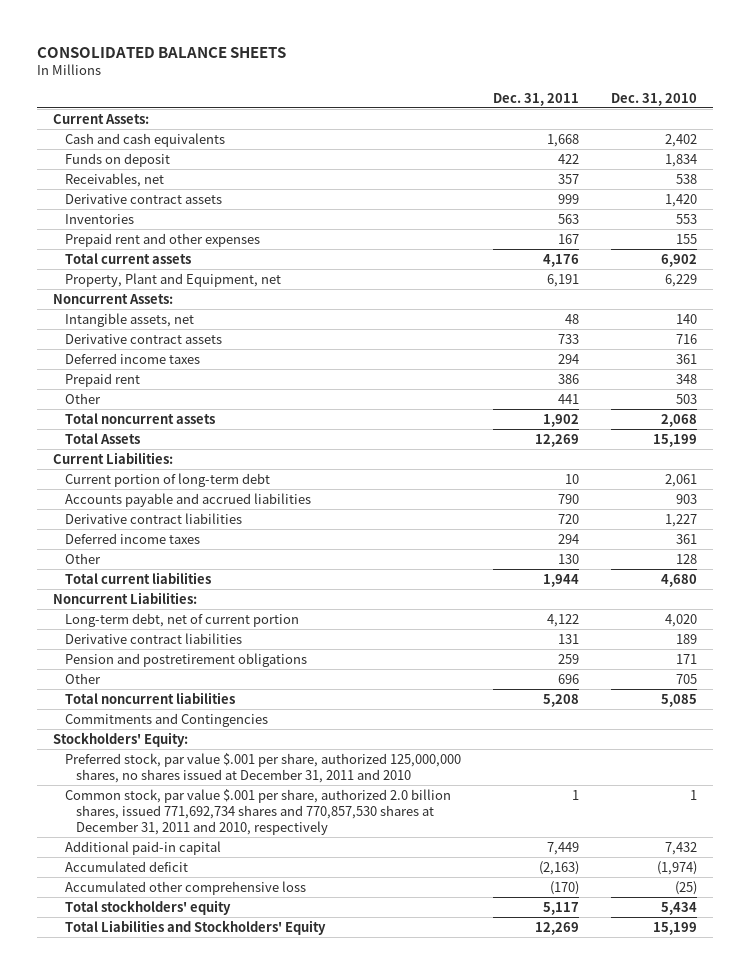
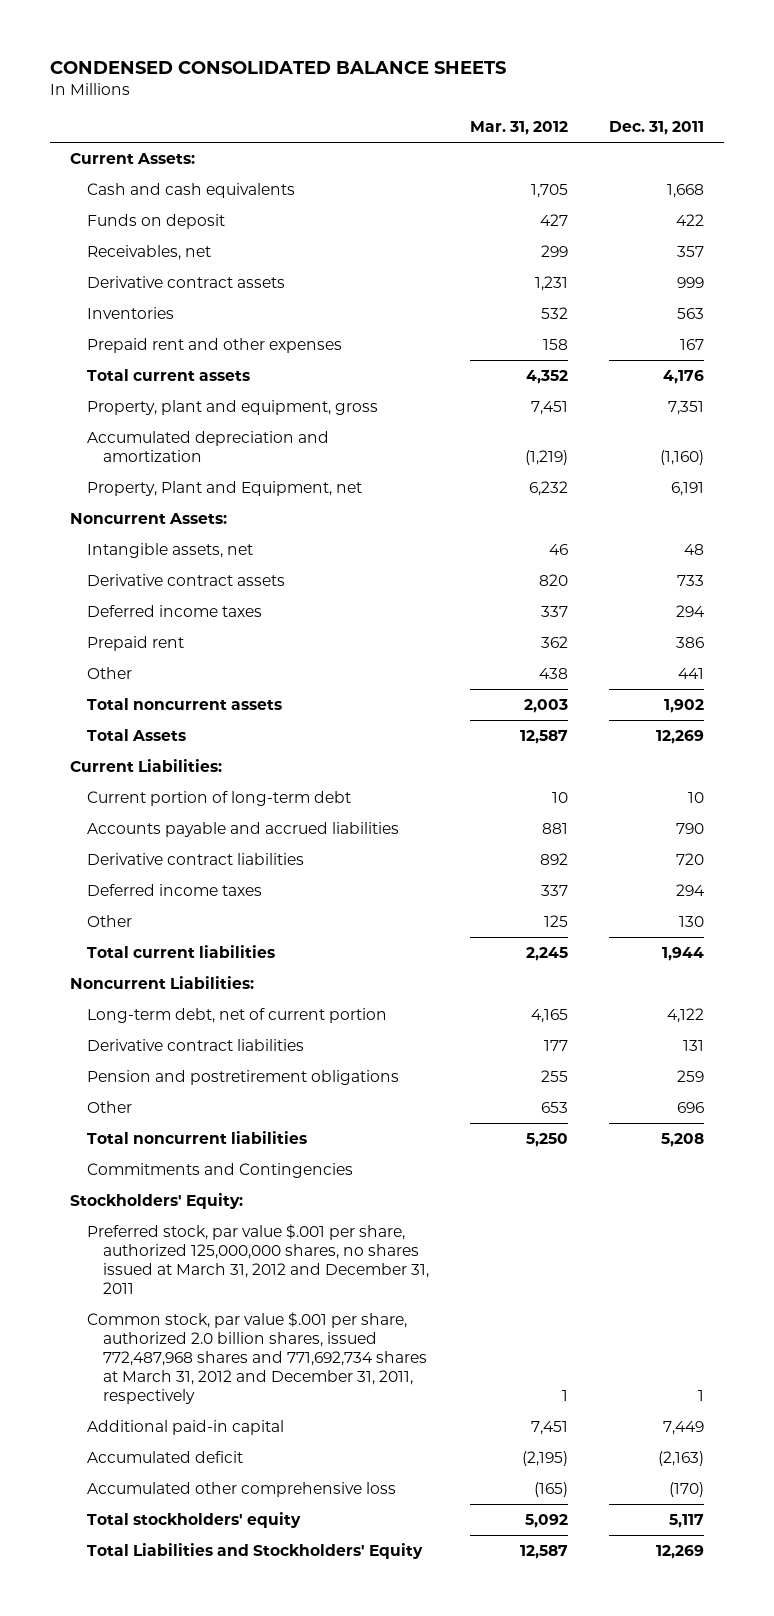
[37,46,287,58] CONSOLIDATED BALANCE SHEETS -> [49,61,506,75] CONDENSED CONSOLIDATED BALANCE SHEETS
[611,92,698,106] Dec. 31, 2010 -> none
none -> [469,120,568,135] Mar. 31, 2012
none -> [86,400,378,416] Property, plant and equipment, gross
none -> [86,431,329,462] Accumulated depreciation and amortization
[64,752,461,783] Preferred stock, par value $.001 per share, authorized 125,000,000 shares, no shares issued at December 31, 2011 and 2010 -> [86,1224,430,1294] Preferred stock, par value $.001 per share, authorized 125,000,000 shares, no shares issued at March 31, 2012 and December 31, 2011
[64,788,451,836] Common stock, par value $.001 per share, authorized 2.0 billion shares, issued 771,692,734 shares and 770,857,530 shares at December 31, 2011 and 2010, respectively -> [86,1312,428,1404] Common stock, par value $.001 per share, authorized 2.0 billion shares, issued 772,487,968 shares and 771,692,734 shares at March 31, 2012 and December 31, 2011, respectively

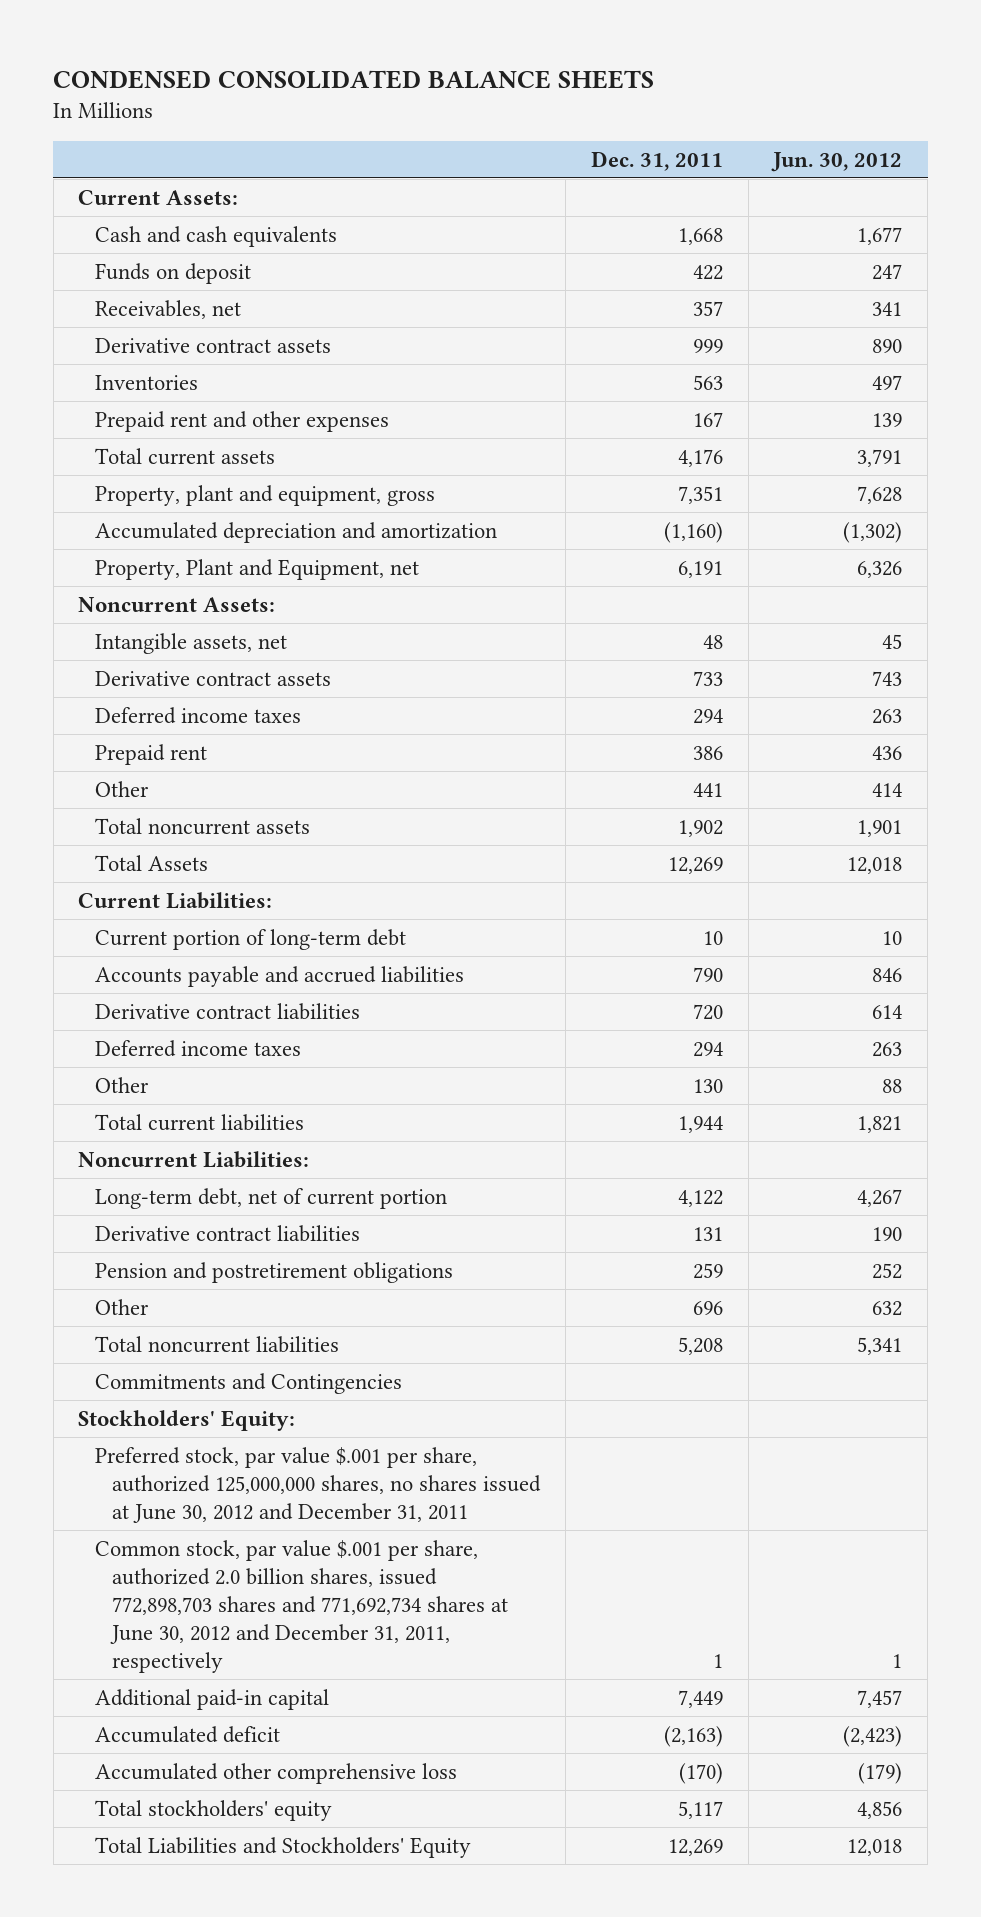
[469,120,568,135] Mar. 31, 2012 -> none
none -> [771,151,903,172] Jun. 30, 2012
[86,1224,430,1294] Preferred stock, par value $.001 per share, authorized 125,000,000 shares, no shares issued at March 31, 2012 and December 31, 2011 -> [95,1446,542,1524] Preferred stock, par value $.001 per share, authorized 125,000,000 shares, no shares issued at June 30, 2012 and December 31, 2011
[86,1312,428,1404] Common stock, par value $.001 per share, authorized 2.0 billion shares, issued 772,487,968 shares and 771,692,734 shares at March 31, 2012 and December 31, 2011, respectively -> [95,1539,509,1674] Common stock, par value $.001 per share, authorized 2.0 billion shares, issued 772,898,703 shares and 771,692,734 shares at June 30, 2012 and December 31, 2011, respectively

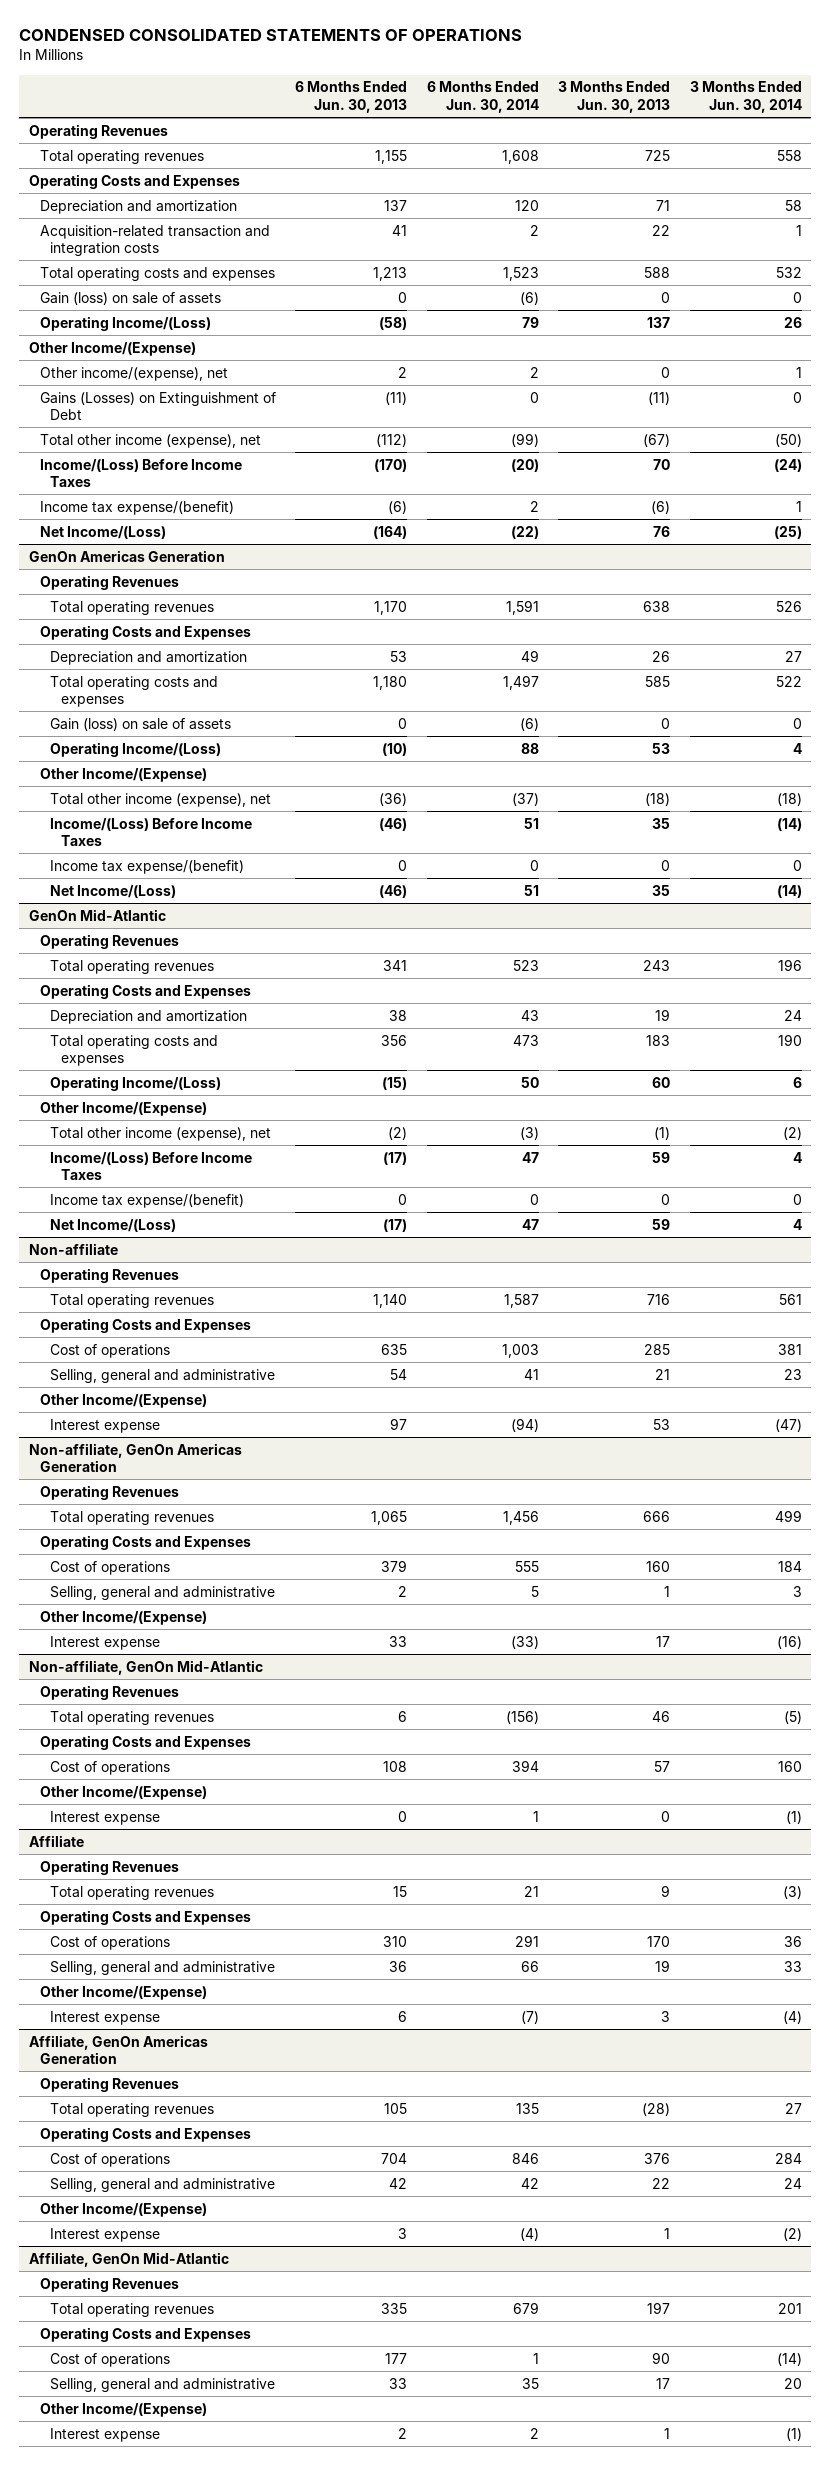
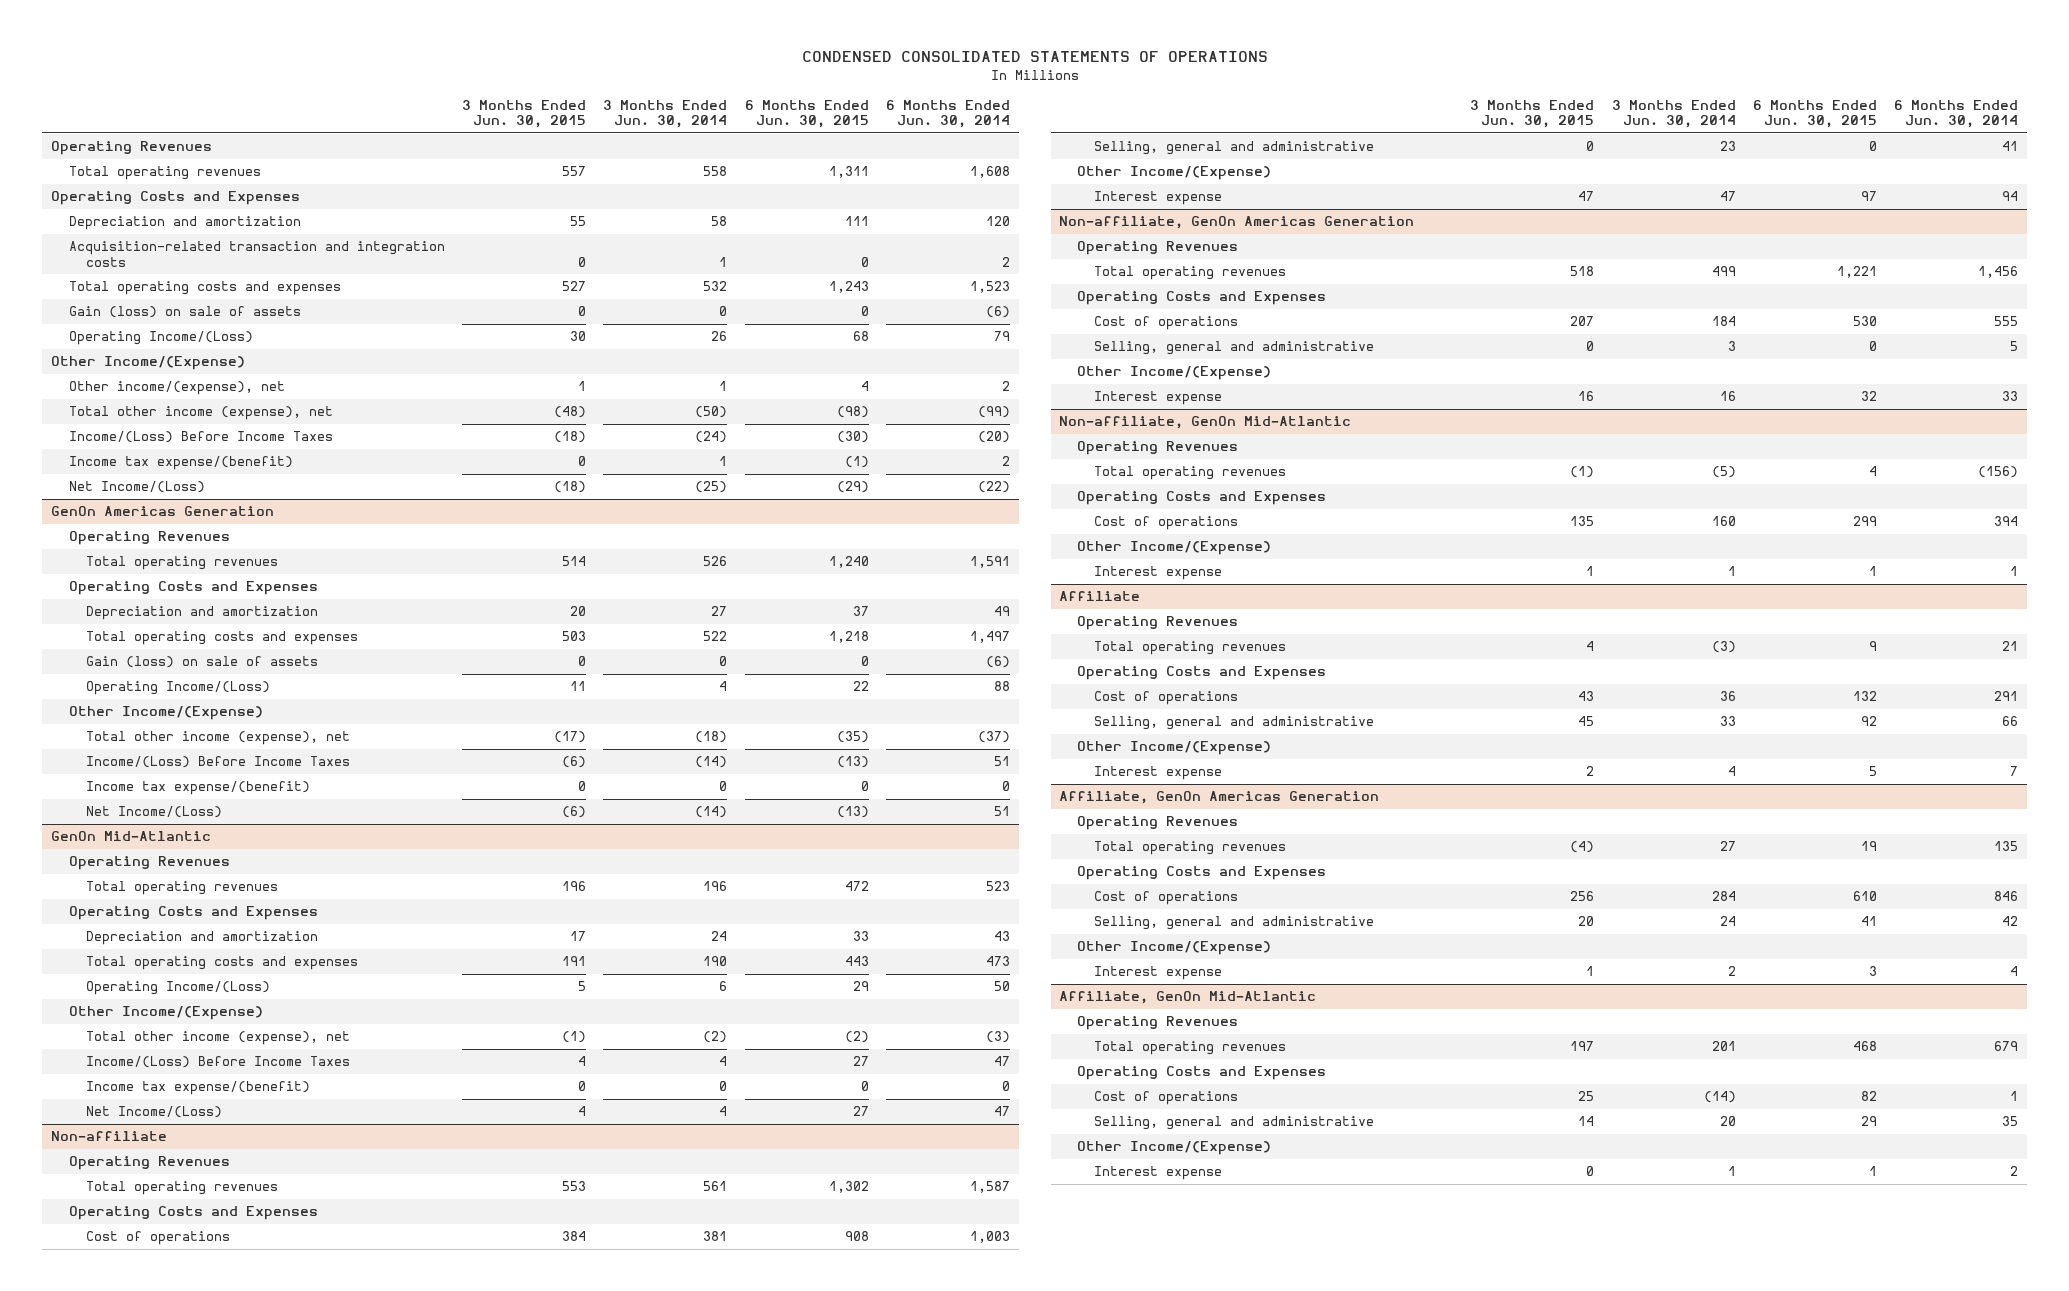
[295,81,408,113] 6 Months Ended Jun. 30, 2013 -> none
[558,81,671,113] 3 Months Ended Jun. 30, 2013 -> none
none -> [462,99,587,129] 3 Months Ended Jun. 30, 2015
none -> [744,99,869,129] 6 Months Ended Jun. 30, 2015
[39,391,276,421] Gains (Losses) on Extinguishment of Debt -> none
[510,1417,539,1432] (94) -> [2002,191,2019,202] 94
[774,1418,802,1432] (47) -> [1719,191,1736,202] 47
[510,1635,539,1649] (33) -> [2002,391,2019,402] 33
[776,1635,802,1649] (16) -> [1719,391,1736,402] 16
[785,1810,802,1824] (1) -> [1727,566,1736,577] 1
[520,2010,539,2024] (7) -> [2010,766,2019,777] 7
[782,2010,802,2024] (4) -> [1727,766,1736,777] 4
[519,2227,539,2241] (4) -> [2010,966,2019,977] 4
[782,2227,802,2241] (2) -> [1727,966,1736,977] 2
[785,2427,802,2441] (1) -> [1727,1166,1736,1177] 1

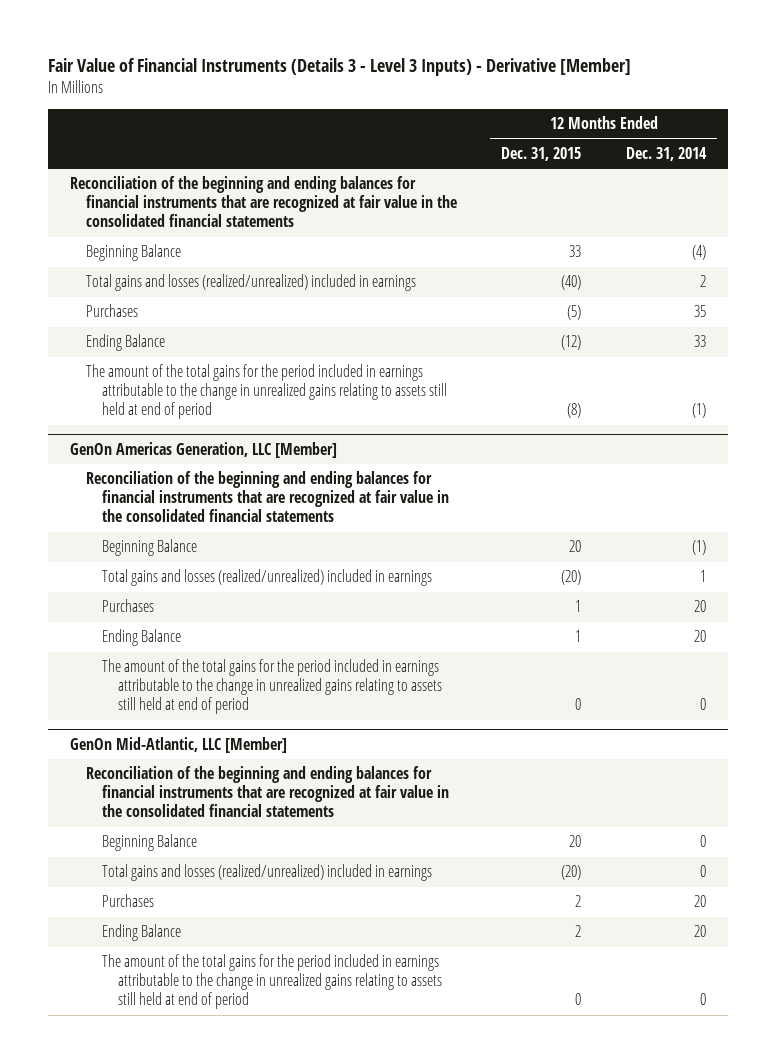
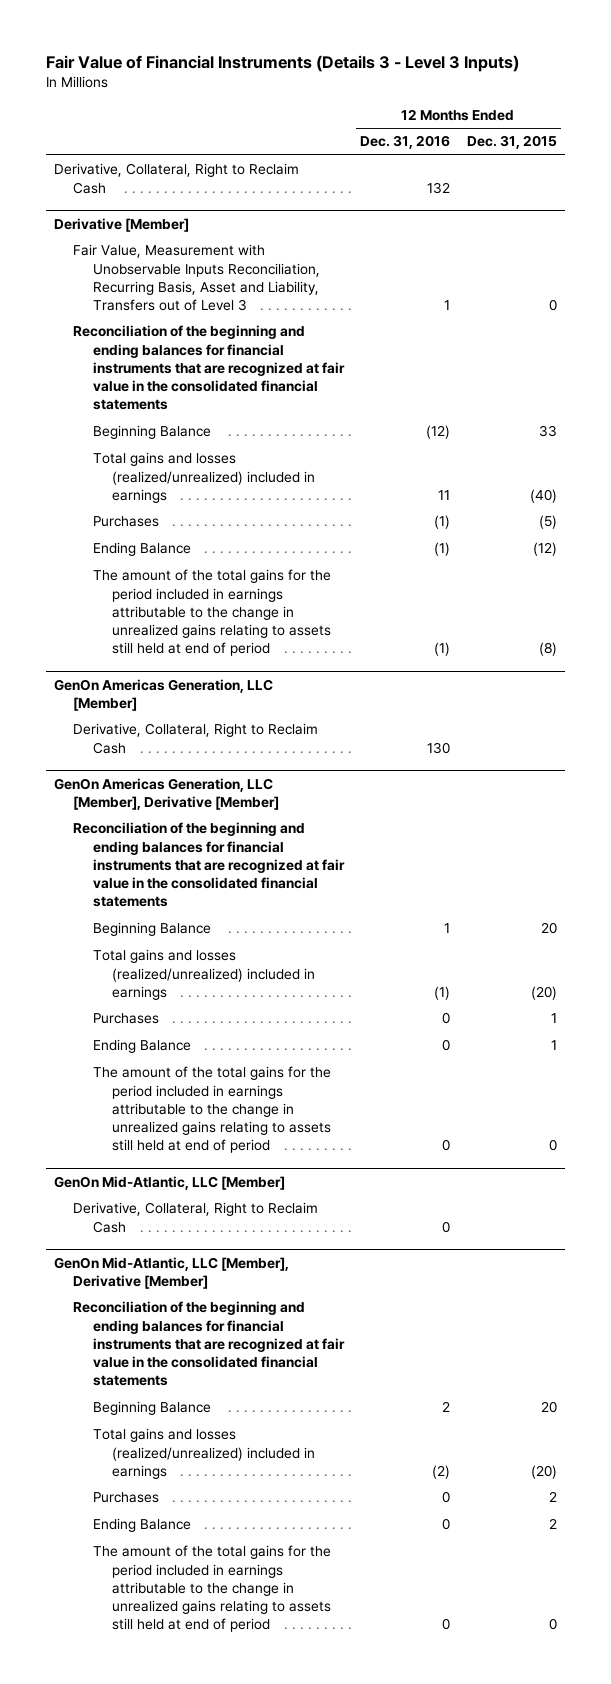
[48,58,632,77] Fair Value of Financial Instruments (Details 3 - Level 3 Inputs) - Derivative [Member] -> [45,54,519,72] Fair Value of Financial Instruments (Details 3 - Level 3 Inputs)
[625,147,707,162] Dec. 31, 2014 -> none
none -> [360,135,451,150] Dec. 31, 2016
none -> [54,163,300,194] Derivative, Collateral, Right to Reclaim Cash
none -> [54,217,190,232] Derivative [Member]
none -> [73,244,320,312] Fair Value, Measurement with Unobservable Inputs Reconciliation, Recurring Basis, Asset and Liability, Transfers out of Level 3
none -> [73,723,319,754] Derivative, Collateral, Right to Reclaim Cash
none -> [54,777,280,810] GenOn Americas Generation, LLC [Member], Derivative [Member]
none -> [73,1202,319,1233] Derivative, Collateral, Right to Reclaim Cash
none -> [54,1256,290,1289] GenOn Mid-Atlantic, LLC [Member], Derivative [Member]

